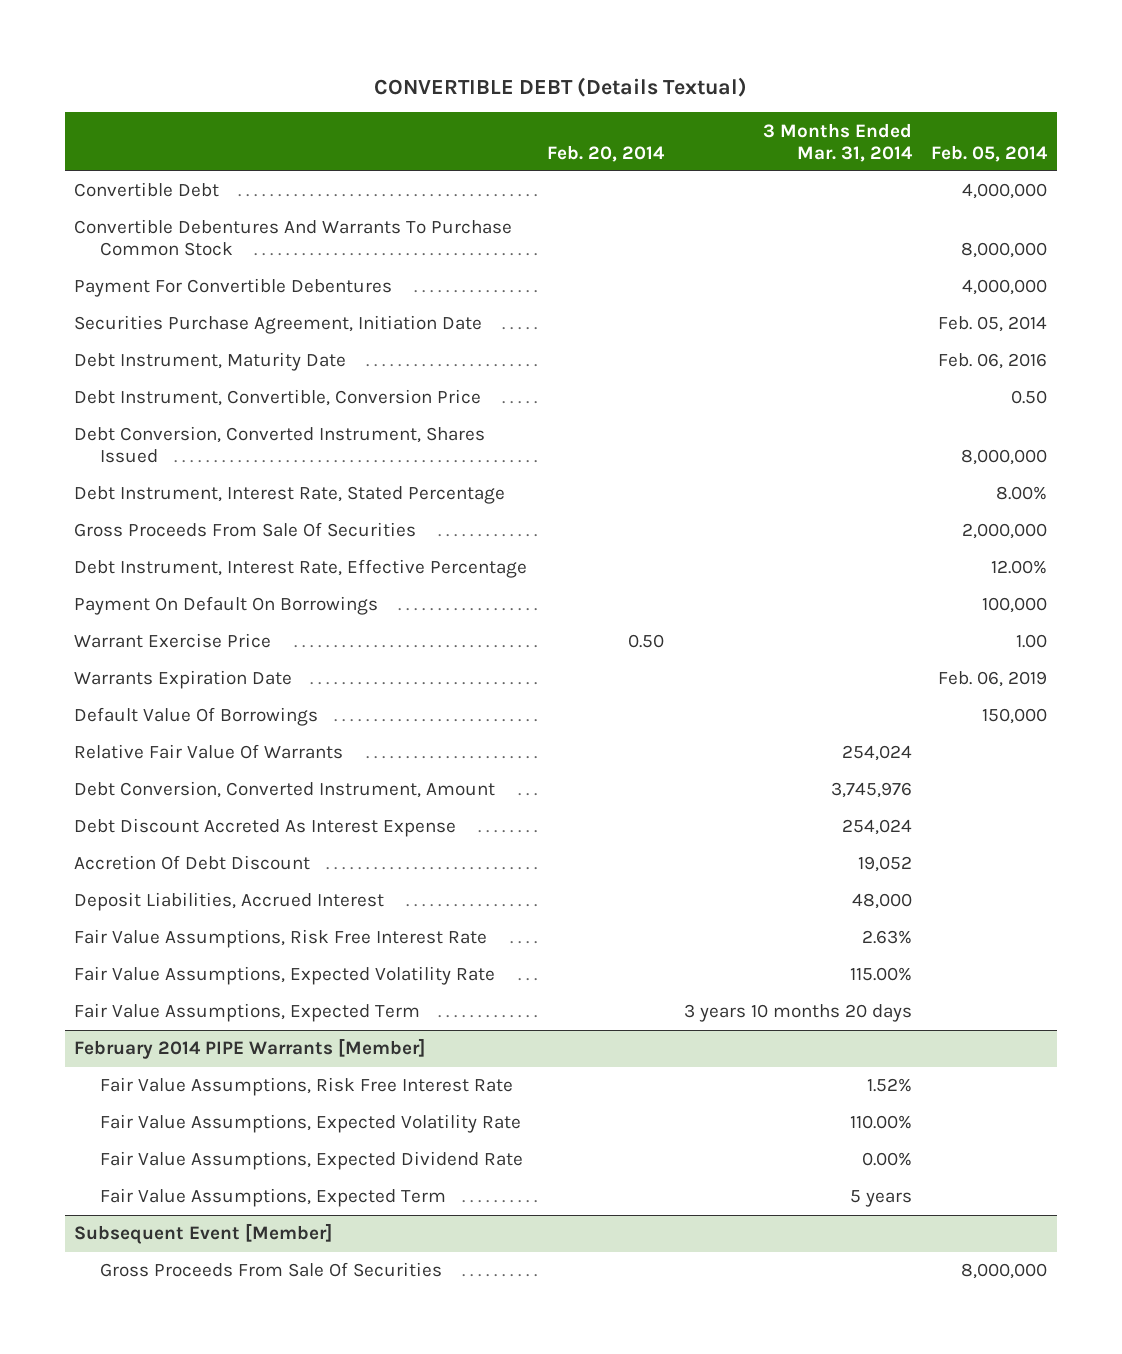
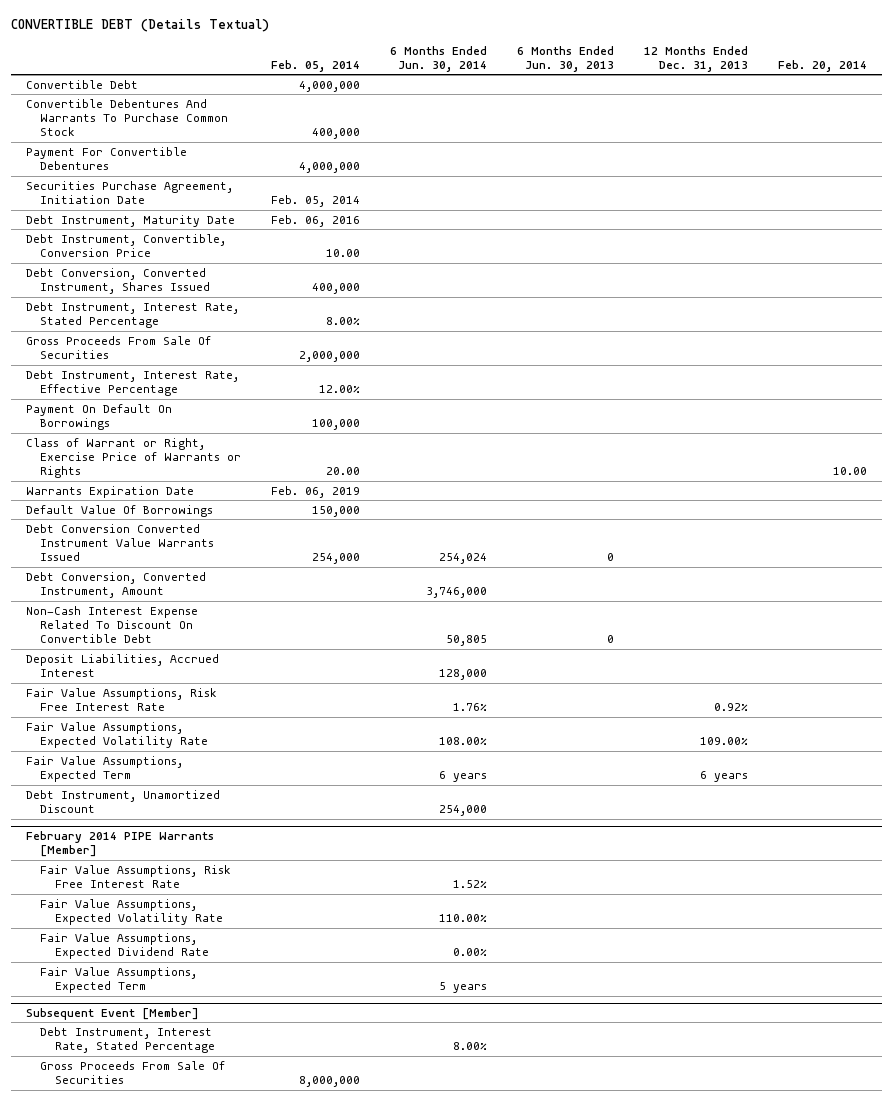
[762,122,913,162] 3 Months Ended Mar. 31, 2014 -> none
none -> [390,45,488,72] 6 Months Ended Jun. 30, 2014
none -> [517,45,615,72] 6 Months Ended Jun. 30, 2013
none -> [644,45,749,72] 12 Months Ended Dec. 31, 2013
[961,242,1048,259] 8,000,000 -> [312,128,361,140] 400,000
[1011,390,1048,405] 0.50 -> [326,248,361,257] 10.00
[961,449,1048,466] 8,000,000 -> [312,282,361,294] 400,000
[74,633,272,649] Warrant Exercise Price -> none
none -> [25,437,242,479] Class of Warrant or Right, Exercise Price of Warrants or Rights
[74,744,344,760] Relative Fair Value Of Warrants -> none
none -> [25,523,215,562] Debt Conversion Converted Instrument Value Warrants Issued
[74,818,457,838] Debt Discount Accreted As Interest Expense -> none
[74,855,311,871] Accretion Of Debt Discount -> none
none -> [25,605,198,644] Non-Cash Interest Expense Related To Discount On Convertible Debt
none -> [25,789,220,813] Debt Instrument, Unamortized Discount
none -> [40,1026,215,1053] Debt Instrument, Interest Rate, Stated Percentage

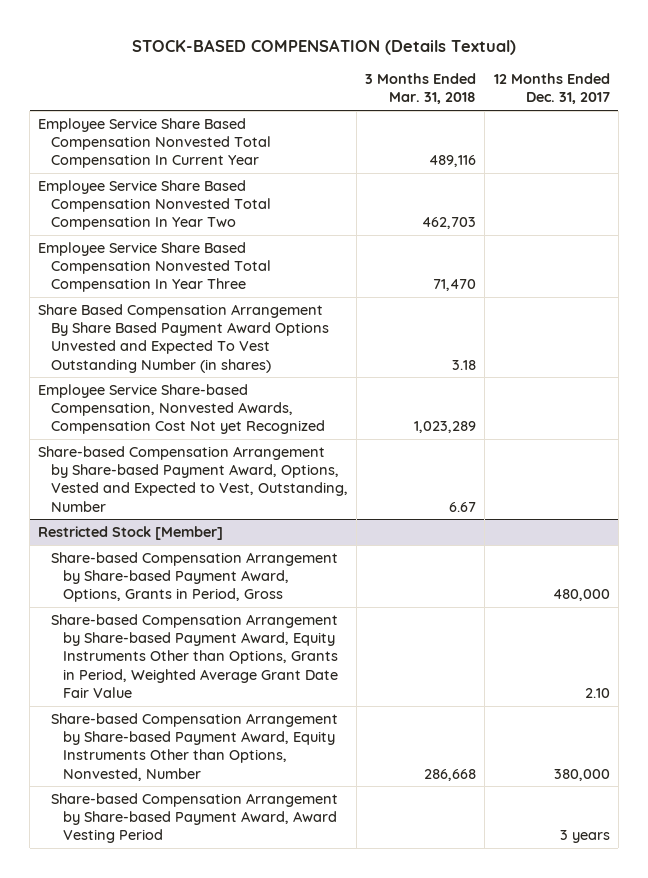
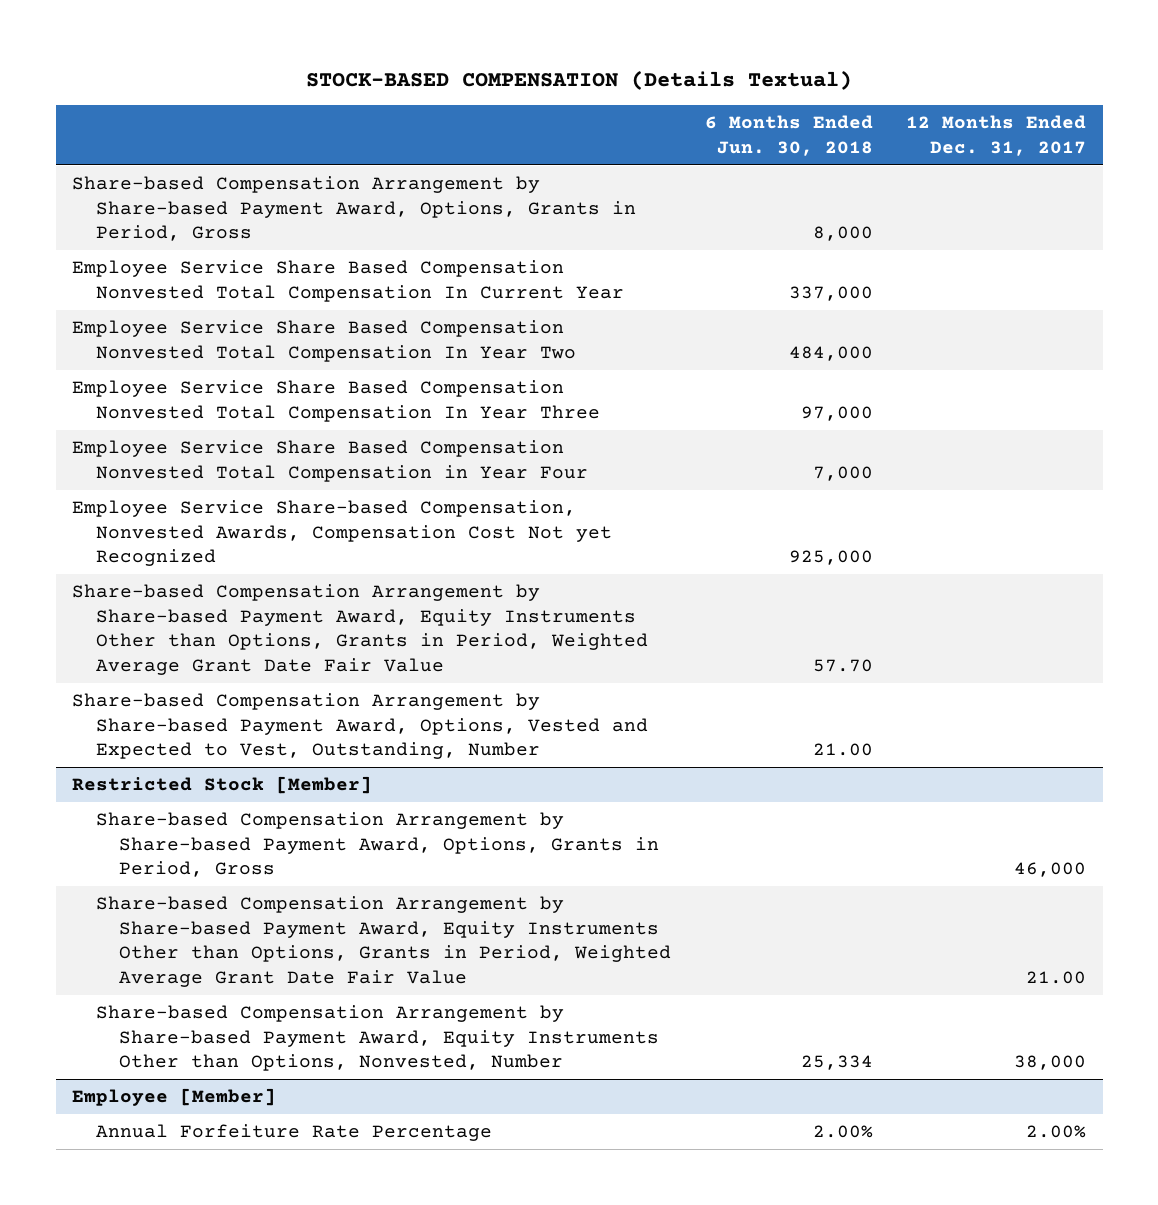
[365,73,477,105] 3 Months Ended Mar. 31, 2018 -> none
none -> [704,115,873,156] 6 Months Ended Jun. 30, 2018
none -> [72,176,636,242] Share-based Compensation Arrangement by Share-based Payment Award, Options, Grants in Period, Gross
[38,303,329,373] Share Based Compensation Arrangement By Share Based Payment Award Options Unvested and Expected To Vest Outstanding Number (in shares) -> none
none -> [72,440,588,482] Employee Service Share Based Compensation Nonvested Total Compensation in Year Four
none -> [72,584,648,676] Share-based Compensation Arrangement by Share-based Payment Award, Equity Instruments Other than Options, Grants in Period, Weighted Average Grant Date Fair Value
[50,792,338,844] Share-based Compensation Arrangement by Share-based Payment Award, Award Vesting Period -> none
[552,589,610,602] 480,000 -> [1014,862,1087,878] 46,000
[584,688,610,699] 2.10 -> [1026,971,1087,985] 21.00
[553,768,610,781] 380,000 -> [1014,1055,1087,1071] 38,000
none -> [72,1088,277,1107] Employee [Member]
none -> [95,1124,492,1142] Annual Forfeiture Rate Percentage

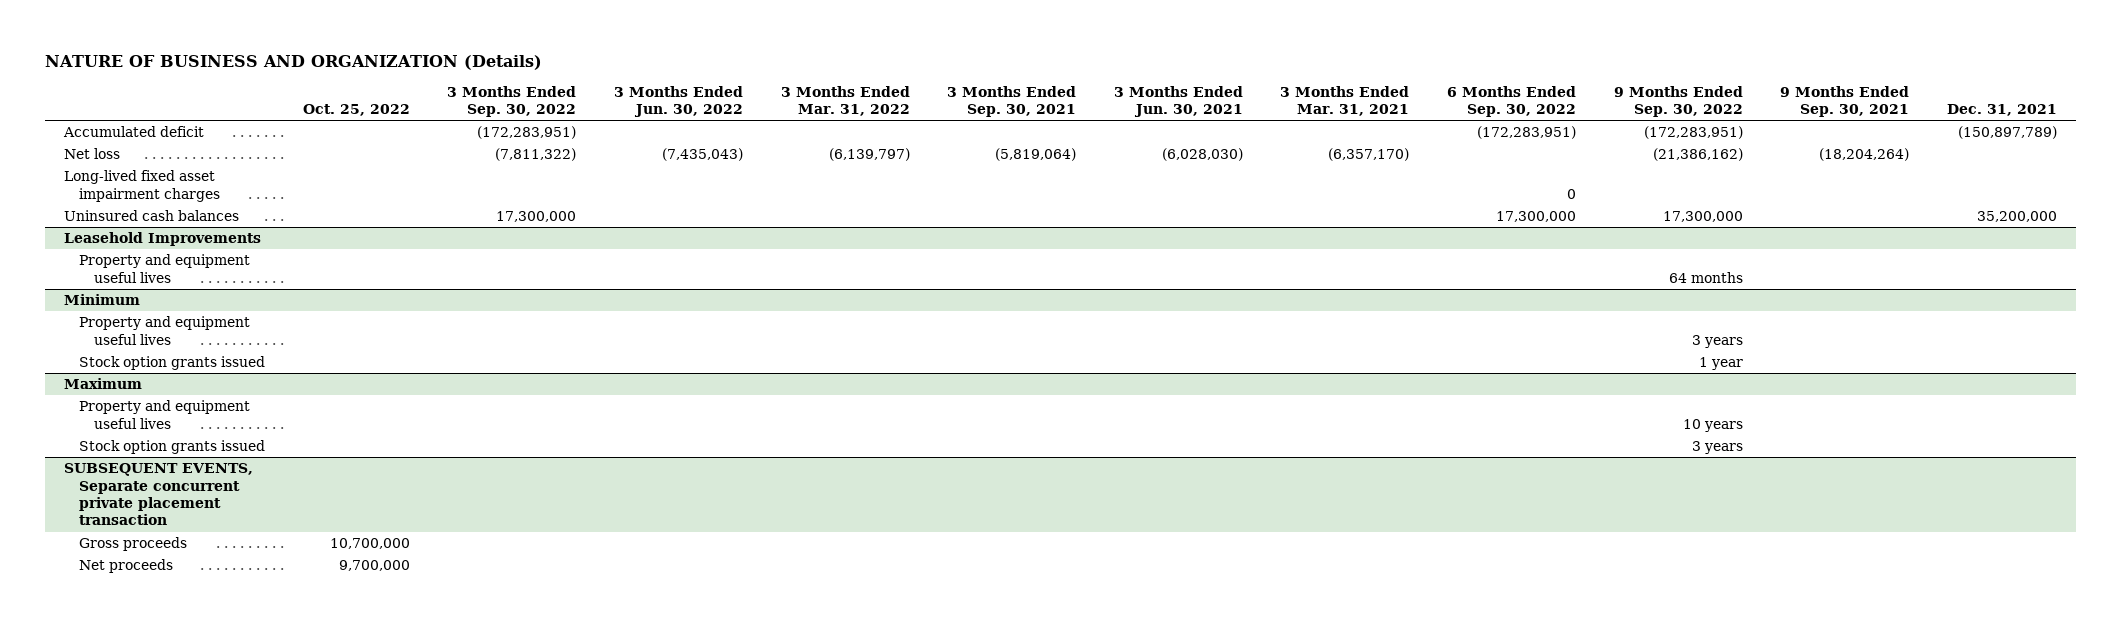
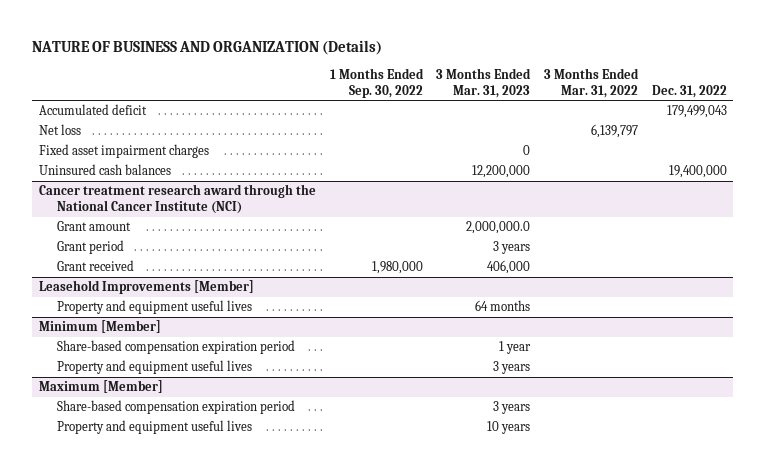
[302,104,410,117] Oct. 25, 2022 -> none
[447,85,577,118] 3 Months Ended Sep. 30, 2022 -> none
[613,85,743,118] 3 Months Ended Jun. 30, 2022 -> none
[947,85,1077,118] 3 Months Ended Sep. 30, 2021 -> none
[1113,85,1243,118] 3 Months Ended Jun. 30, 2021 -> none
[1280,85,1410,117] 3 Months Ended Mar. 31, 2021 -> none
[1447,85,1577,118] 6 Months Ended Sep. 30, 2022 -> none
[1613,85,1743,118] 9 Months Ended Sep. 30, 2022 -> none
[1780,85,1910,118] 9 Months Ended Sep. 30, 2021 -> none
[1947,104,2058,117] Dec. 31, 2021 -> none
none -> [329,67,424,98] 1 Months Ended Sep. 30, 2022
none -> [436,67,532,98] 3 Months Ended Mar. 31, 2023
none -> [651,84,727,98] Dec. 31, 2022
[828,148,910,162] (6,139,797) -> [591,124,639,139] 6,139,797
[64,170,220,202] Long-lived fixed asset impairment charges -> [39,144,210,159] Fixed asset impairment charges
none -> [39,184,317,215] Cancer treatment research award through the National Cancer Institute (NCI)
none -> [56,221,131,232] Grant amount
none -> [56,240,124,255] Grant period
none -> [56,260,134,272] Grant received
[64,232,262,247] Leasehold Improvements -> [39,280,255,295] Leasehold Improvements [Member]
[64,294,141,306] Minimum -> [39,320,162,334] Minimum [Member]
none -> [56,340,295,355] Share-based compensation expiration period
[78,356,265,371] Stock option grants issued -> none
[64,378,143,390] Maximum -> [39,380,164,394] Maximum [Member]
none -> [56,400,295,415] Share-based compensation expiration period
[78,440,265,455] Stock option grants issued -> none
[64,463,254,526] SUBSEQUENT EVENTS, Separate concurrent private placement transaction -> none
[78,537,187,552] Gross proceeds -> none
[78,559,173,574] Net proceeds -> none

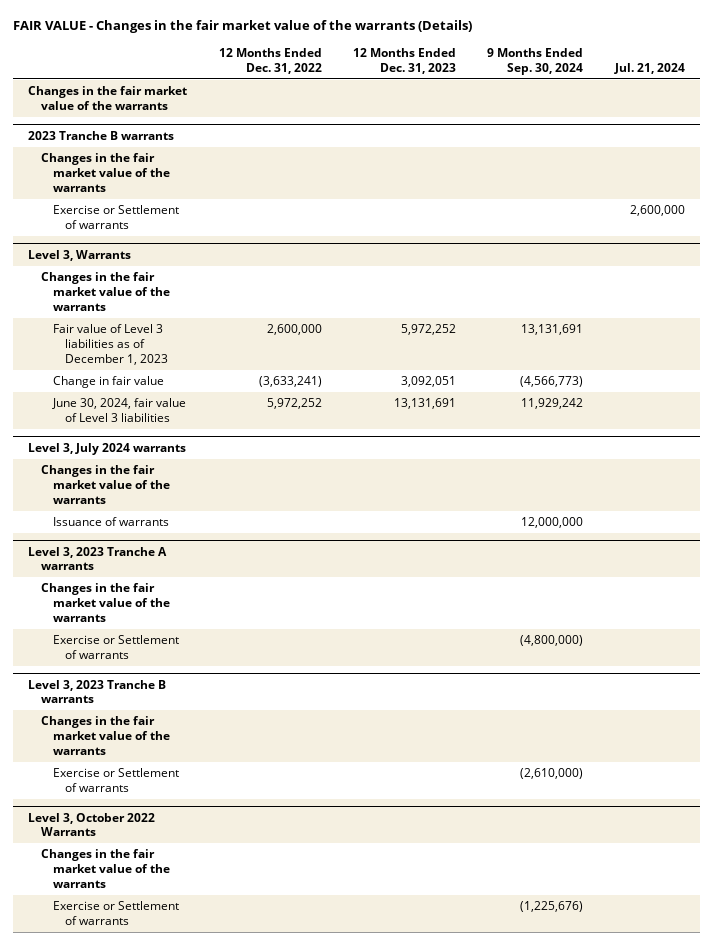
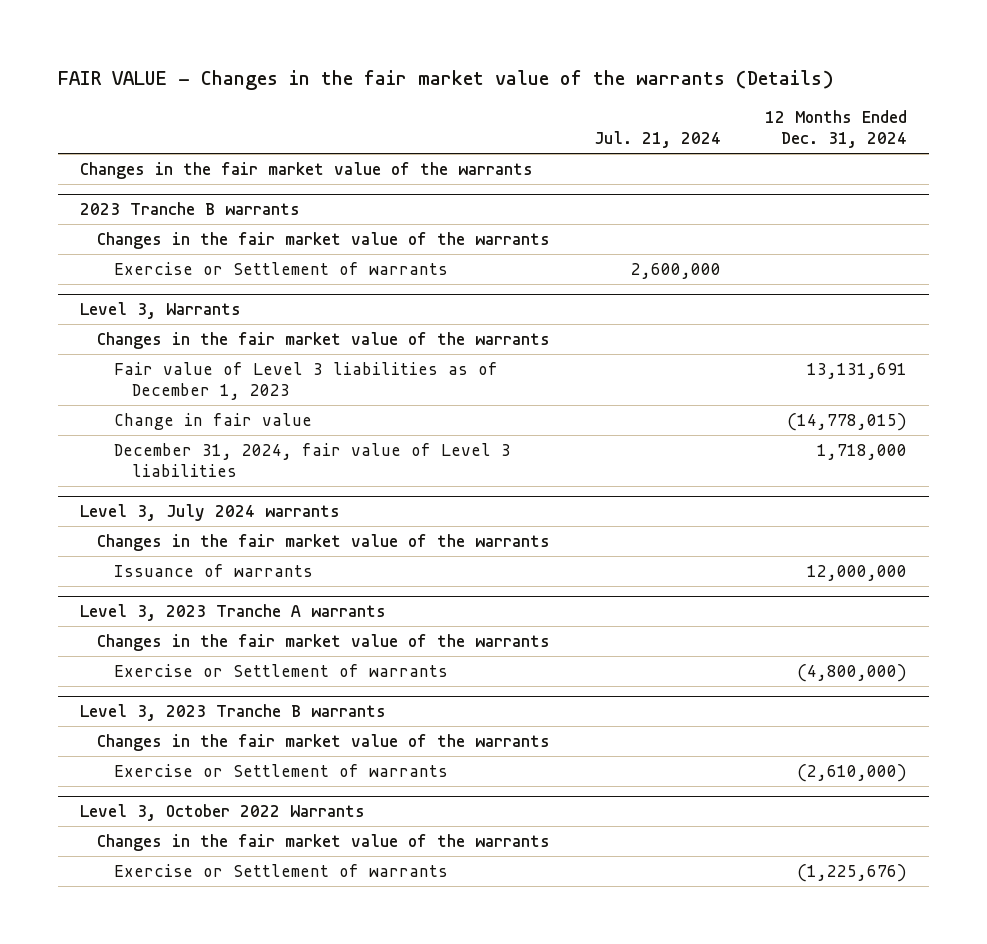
[218,47,322,74] 12 Months Ended Dec. 31, 2022 -> none
[352,47,456,74] 12 Months Ended Dec. 31, 2023 -> none
[487,47,584,75] 9 Months Ended Sep. 30, 2024 -> none
none -> [764,109,907,149] 12 Months Ended Dec. 31, 2024
[51,398,186,422] June 30, 2024, fair value of Level 3 liabilities -> [114,442,512,477] December 31, 2024, fair value of Level 3 liabilities

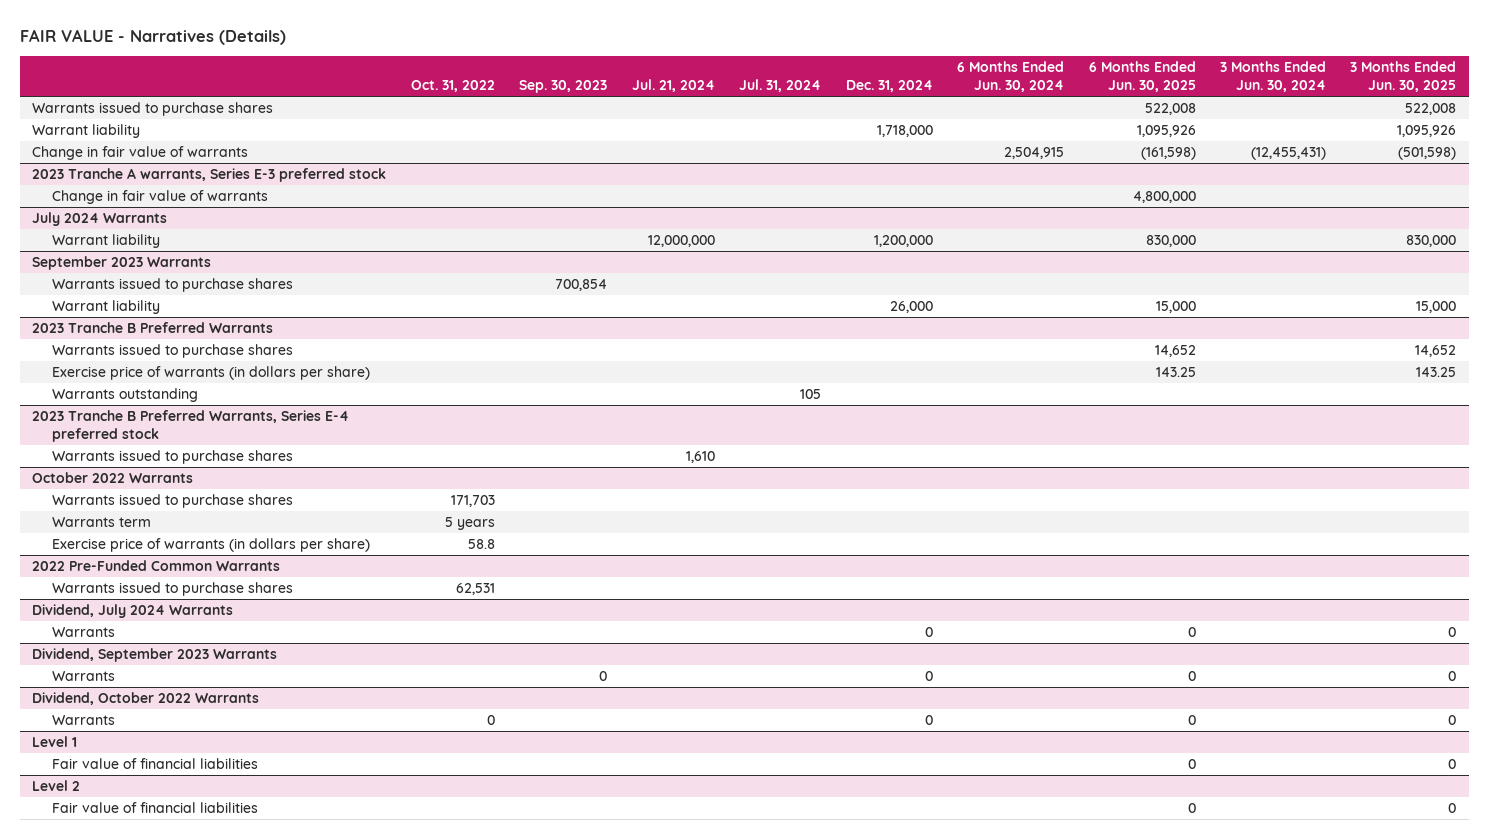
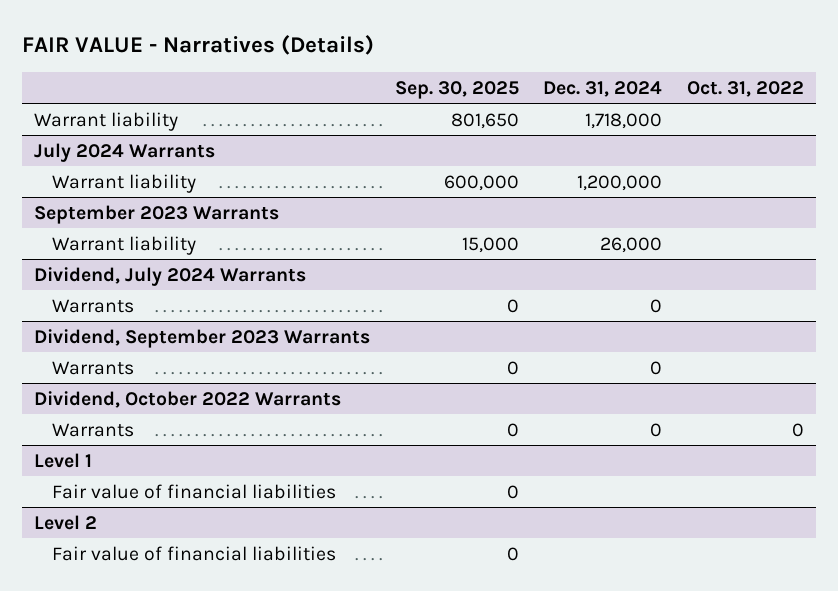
[519,80,608,94] Sep. 30, 2023 -> none
[631,79,715,93] Jul. 21, 2024 -> none
[739,79,822,93] Jul. 31, 2024 -> none
[957,61,1065,93] 6 Months Ended Jun. 30, 2024 -> none
[1088,61,1196,93] 6 Months Ended Jun. 30, 2025 -> none
[1219,61,1326,93] 3 Months Ended Jun. 30, 2024 -> none
[1350,61,1457,93] 3 Months Ended Jun. 30, 2025 -> none
none -> [394,80,519,99] Sep. 30, 2025
[32,101,274,116] Warrants issued to purchase shares -> none
[32,145,249,160] Change in fair value of warrants -> none
[32,167,387,182] 2023 Tranche A warrants, Series E-3 preferred stock -> none
[52,189,269,204] Change in fair value of warrants -> none
[52,277,294,292] Warrants issued to purchase shares -> none
[32,321,274,333] 2023 Tranche B Preferred Warrants -> none
[52,343,294,358] Warrants issued to purchase shares -> none
[52,365,371,380] Exercise price of warrants (in dollars per share) -> none
[52,387,199,402] Warrants outstanding -> none
[32,409,350,442] 2023 Tranche B Preferred Warrants, Series E-4 preferred stock -> none
[52,449,294,464] Warrants issued to purchase shares -> none
[32,471,194,483] October 2022 Warrants -> none
[52,493,294,508] Warrants issued to purchase shares -> none
[52,516,152,527] Warrants term -> none
[52,537,371,552] Exercise price of warrants (in dollars per share) -> none
[32,559,281,571] 2022 Pre-Funded Common Warrants -> none
[52,581,294,596] Warrants issued to purchase shares -> none

